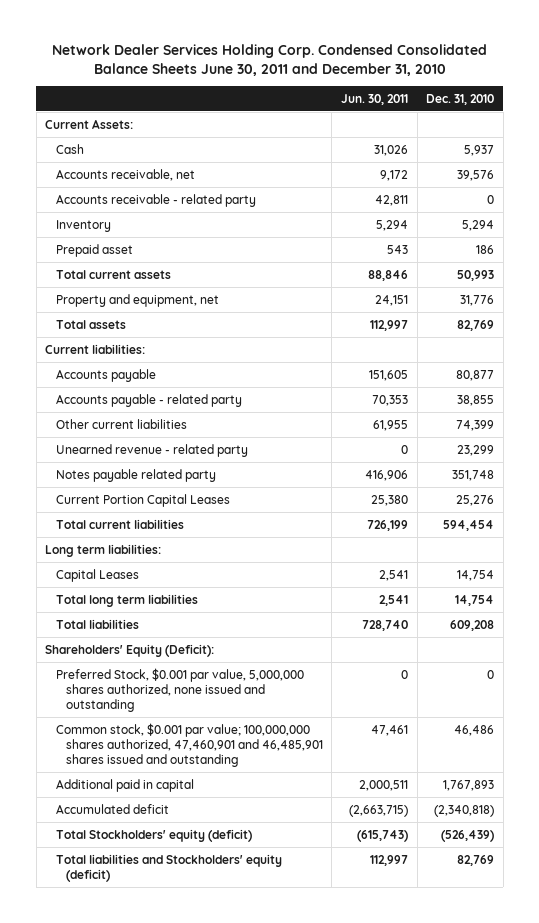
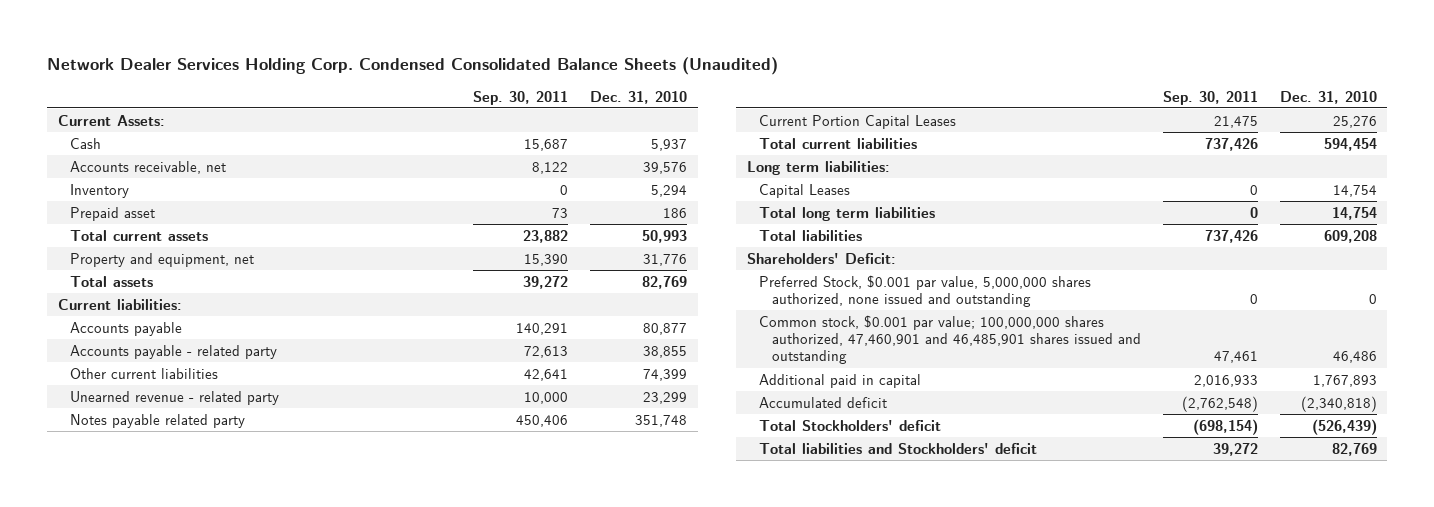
[51,43,487,76] Network Dealer Services Holding Corp. Condensed Consolidated Balance Sheets June 30, 2011 and December 31, 2010 -> [46,56,778,75] Network Dealer Services Holding Corp. Condensed Consolidated Balance Sheets (Unaudited)
[341,93,409,105] Jun. 30, 2011 -> none
none -> [473,90,569,105] Sep. 30, 2011
[55,193,256,207] Accounts receivable - related party -> none
[45,643,215,657] Shareholders' Equity (Deficit): -> [746,252,896,264] Shareholders' Deficit:
[55,828,252,842] Total Stockholders' equity (deficit) -> [759,419,942,431] Total Stockholders' deficit
[55,853,282,882] Total liabilities and Stockholders' equity (deficit) -> [759,442,1038,454] Total liabilities and Stockholders' deficit

